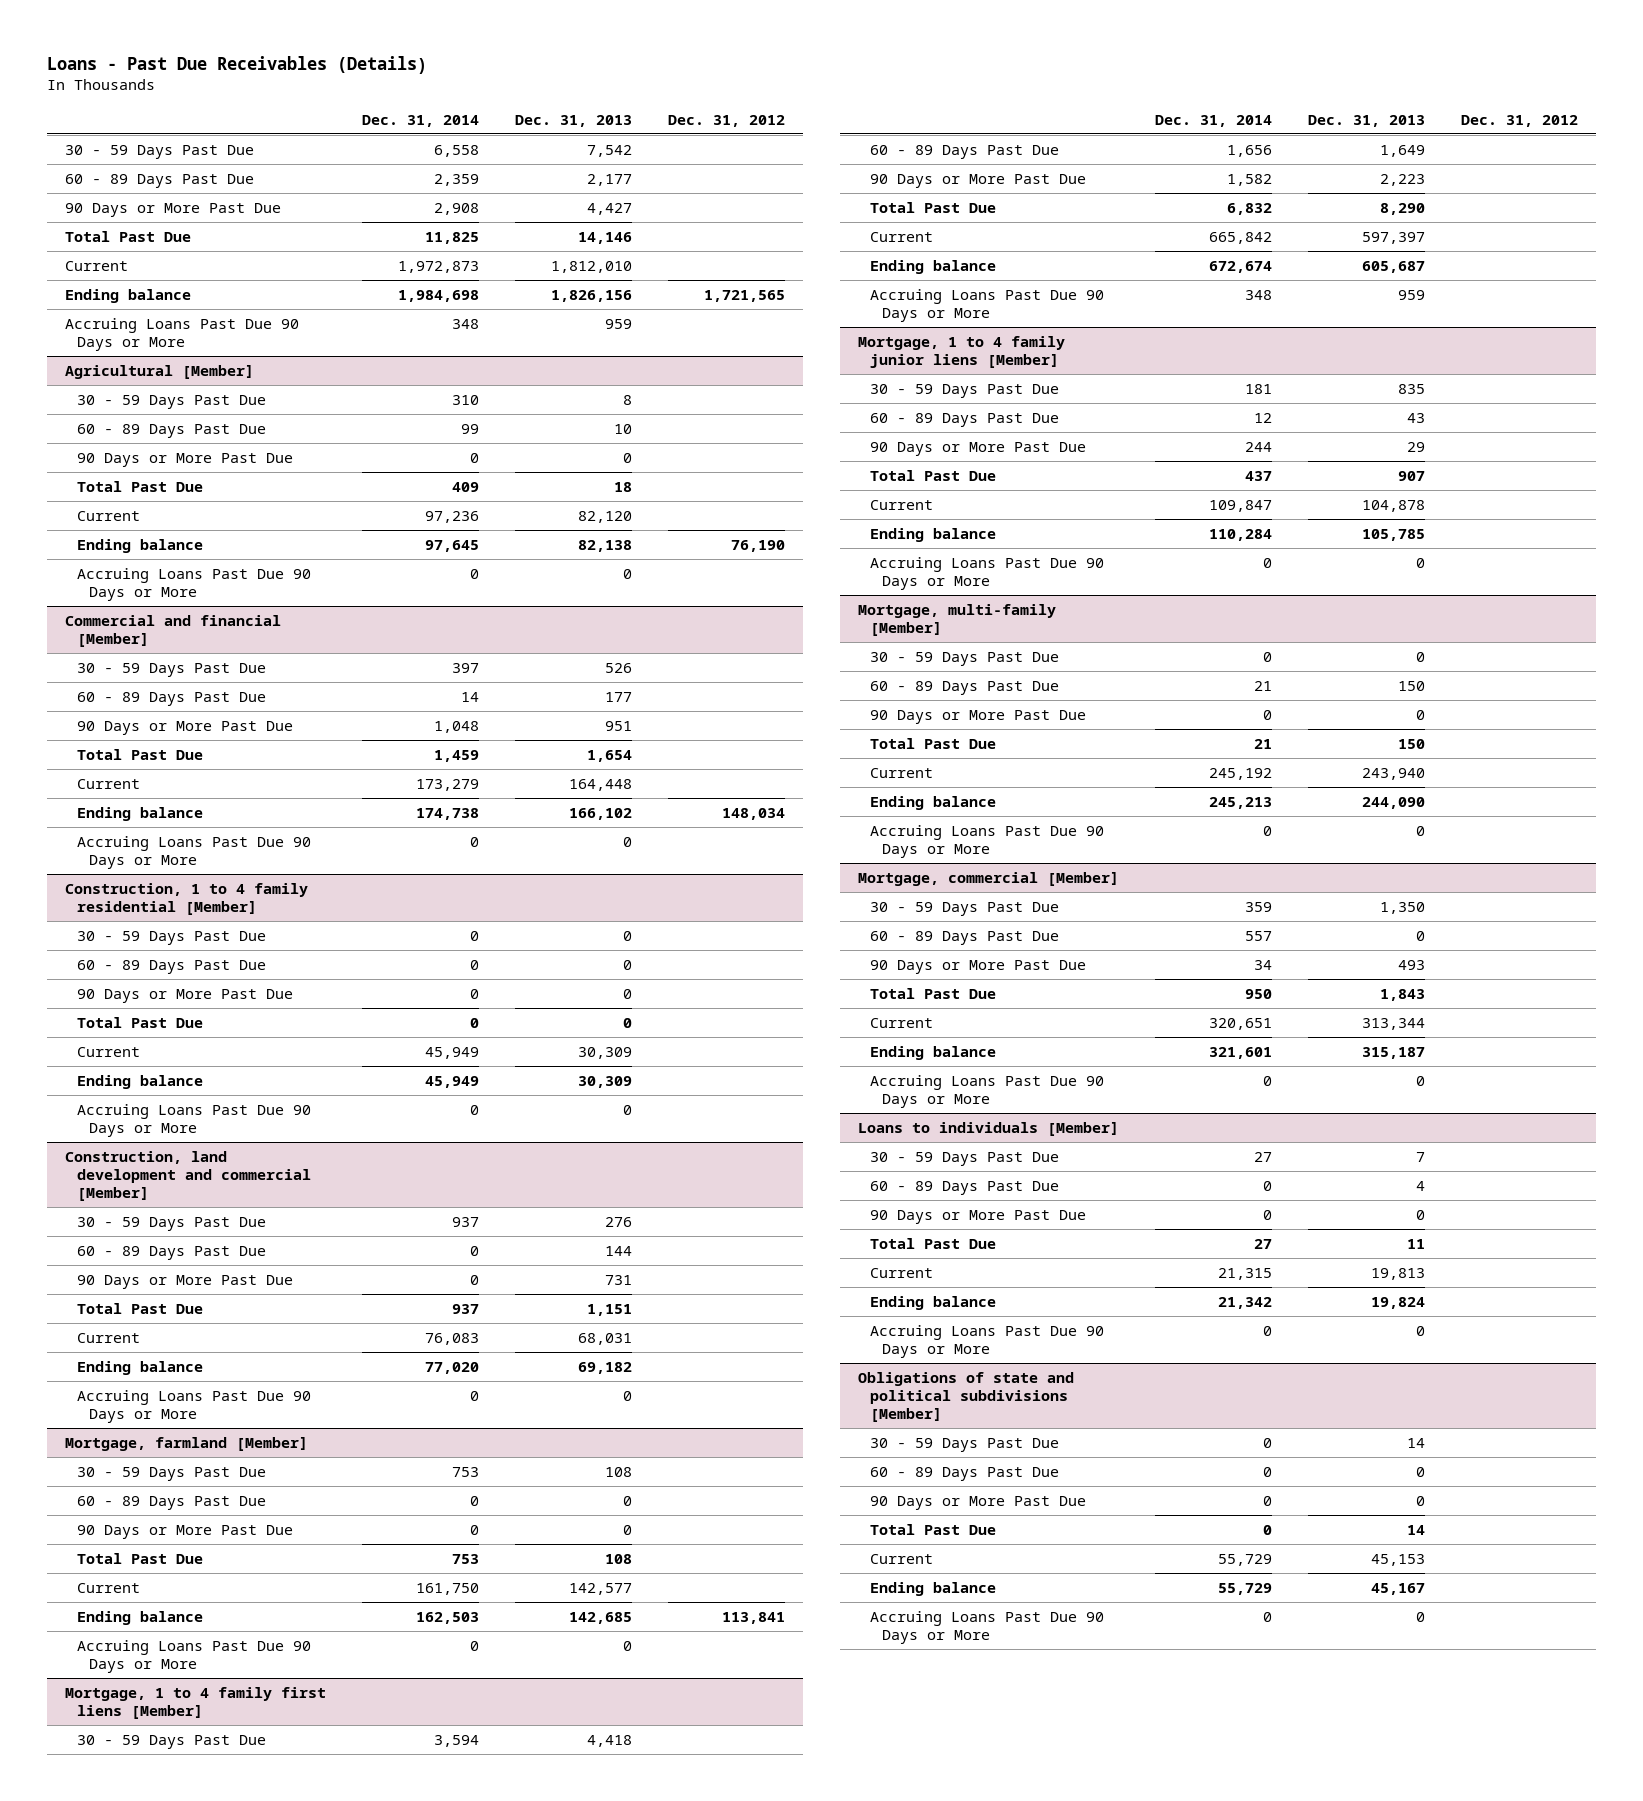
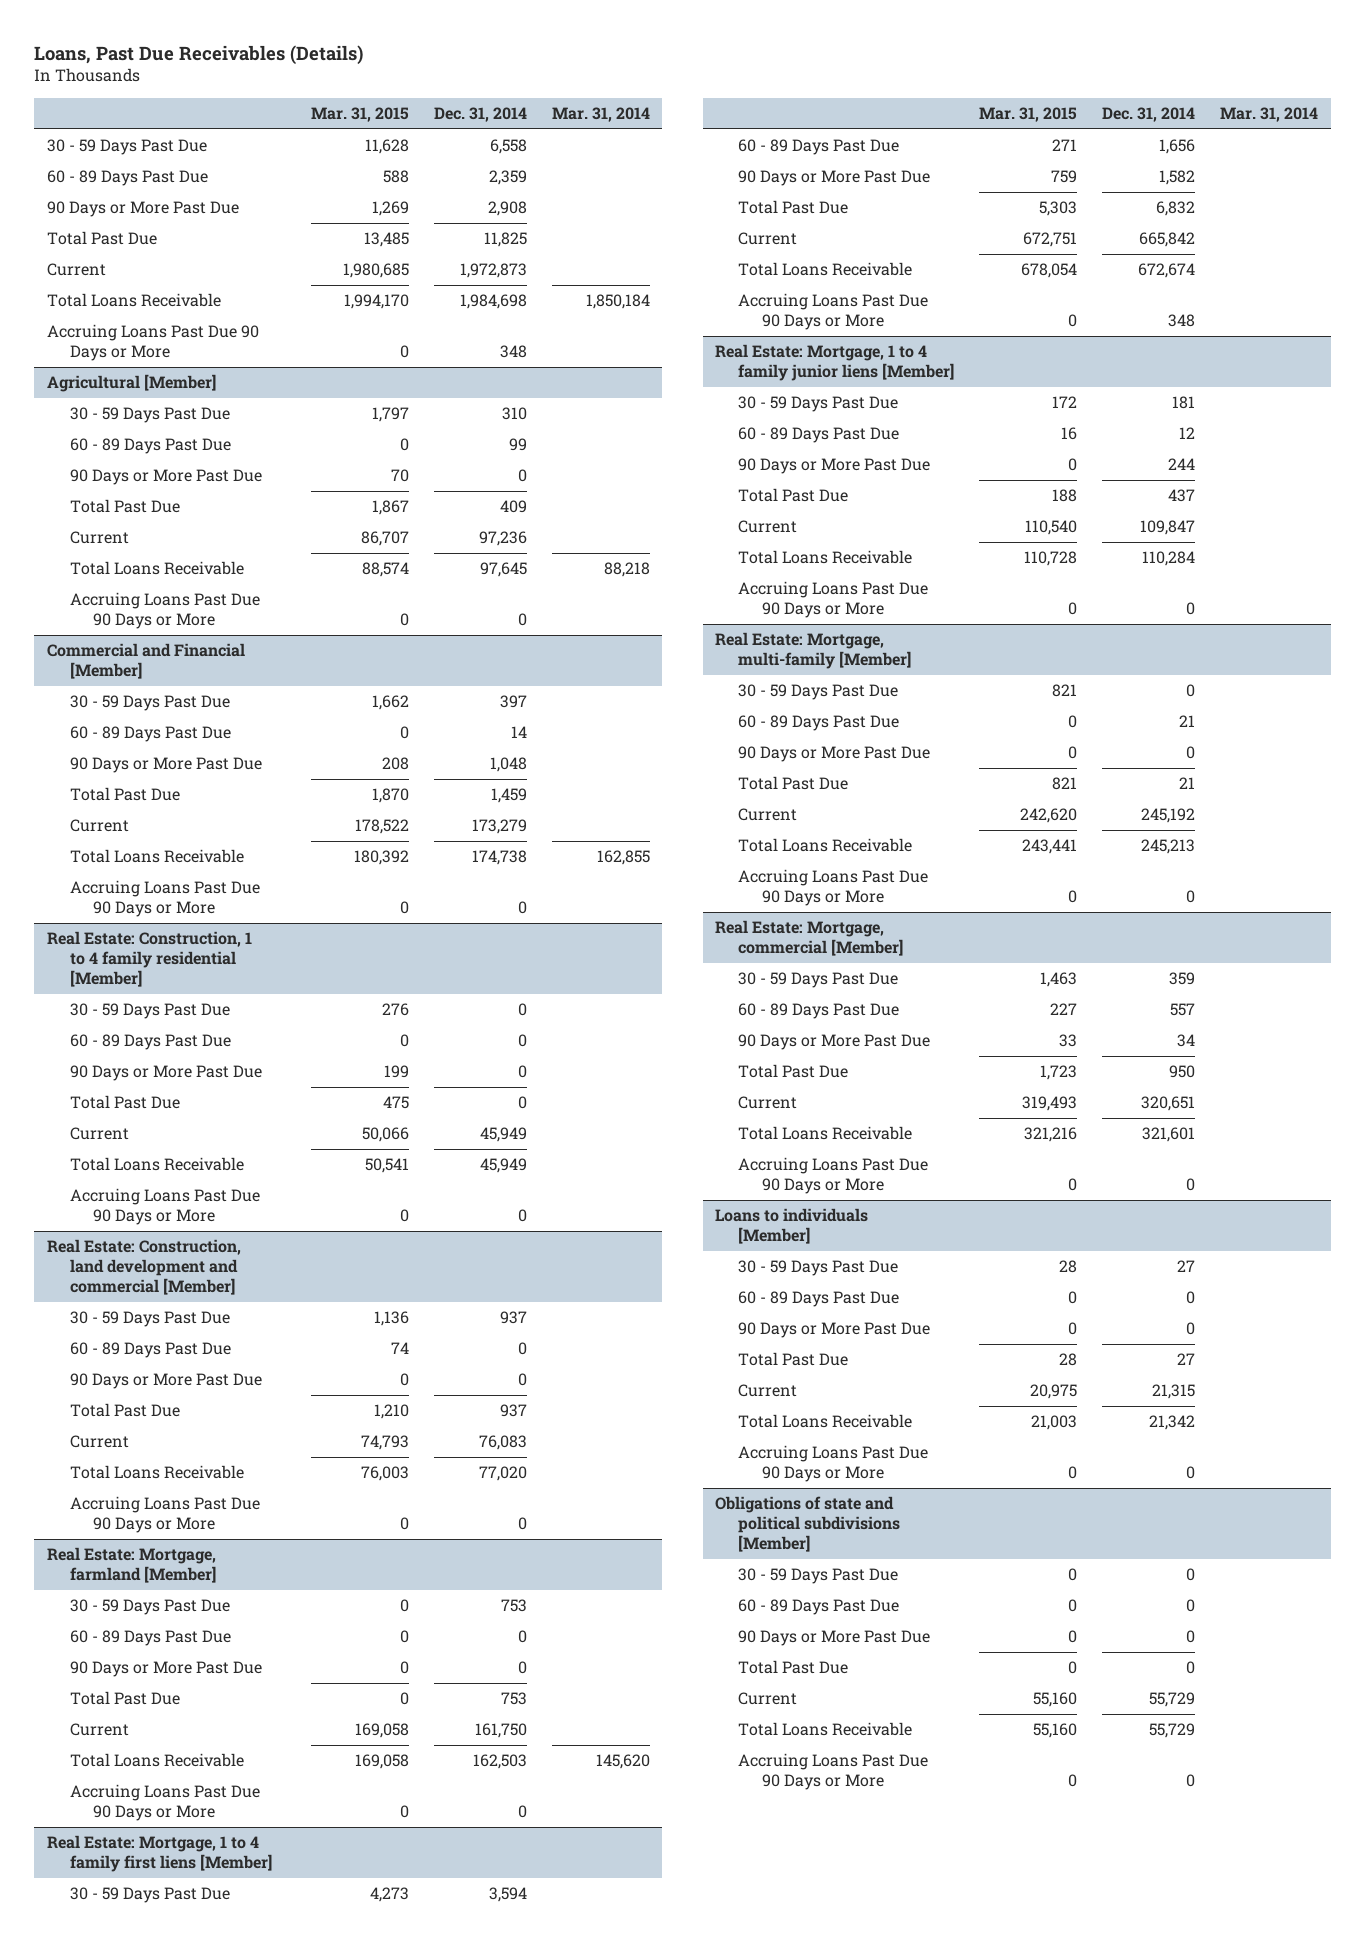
[46,55,427,74] Loans - Past Due Receivables (Details) -> [34,44,364,65] Loans, Past Due Receivables (Details)
[514,114,632,127] Dec. 31, 2013 -> none
[667,114,785,127] Dec. 31, 2012 -> none
none -> [310,106,409,122] Mar. 31, 2015
none -> [551,106,650,122] Mar. 31, 2014
[64,288,191,303] Ending balance -> [46,293,221,308] Total Loans Receivable
[76,538,203,553] Ending balance -> [70,561,245,576] Total Loans Receivable
[64,614,281,647] Commercial and financial [Member] -> [46,643,245,680] Commercial and Financial [Member]
[76,806,203,821] Ending balance -> [70,849,245,864] Total Loans Receivable
[64,882,308,915] Construction, 1 to 4 family residential [Member] -> [46,931,252,988] Real Estate: Construction, 1 to 4 family residential [Member]
[76,1074,203,1089] Ending balance -> [70,1157,245,1172] Total Loans Receivable
[64,1150,311,1201] Construction, land development and commercial [Member] -> [46,1239,241,1296] Real Estate: Construction, land development and commercial [Member]
[76,1360,203,1375] Ending balance -> [70,1465,245,1480] Total Loans Receivable
[64,1436,308,1451] Mortgage, farmland [Member] -> [46,1547,217,1584] Real Estate: Mortgage, farmland [Member]
[76,1610,203,1625] Ending balance -> [70,1753,245,1768] Total Loans Receivable
[64,1686,326,1719] Mortgage, 1 to 4 family first liens [Member] -> [46,1835,273,1873] Real Estate: Mortgage, 1 to 4 family first liens [Member]
[870,259,997,274] Ending balance -> [738,262,913,277] Total Loans Receivable
[858,335,1066,368] Mortgage, 1 to 4 family junior liens [Member] -> [715,344,955,382] Real Estate: Mortgage, 1 to 4 family junior liens [Member]
[870,527,997,542] Ending balance -> [738,550,913,565] Total Loans Receivable
[858,603,1057,636] Mortgage, multi-family [Member] -> [715,632,912,670] Real Estate: Mortgage, multi-family [Member]
[870,795,997,810] Ending balance -> [738,838,913,853] Total Loans Receivable
[858,871,1120,886] Mortgage, commercial [Member] -> [715,920,904,957] Real Estate: Mortgage, commercial [Member]
[870,1045,997,1060] Ending balance -> [738,1126,913,1141] Total Loans Receivable
[870,1295,997,1310] Ending balance -> [738,1414,913,1429] Total Loans Receivable
[870,1581,997,1596] Ending balance -> [738,1722,913,1737] Total Loans Receivable

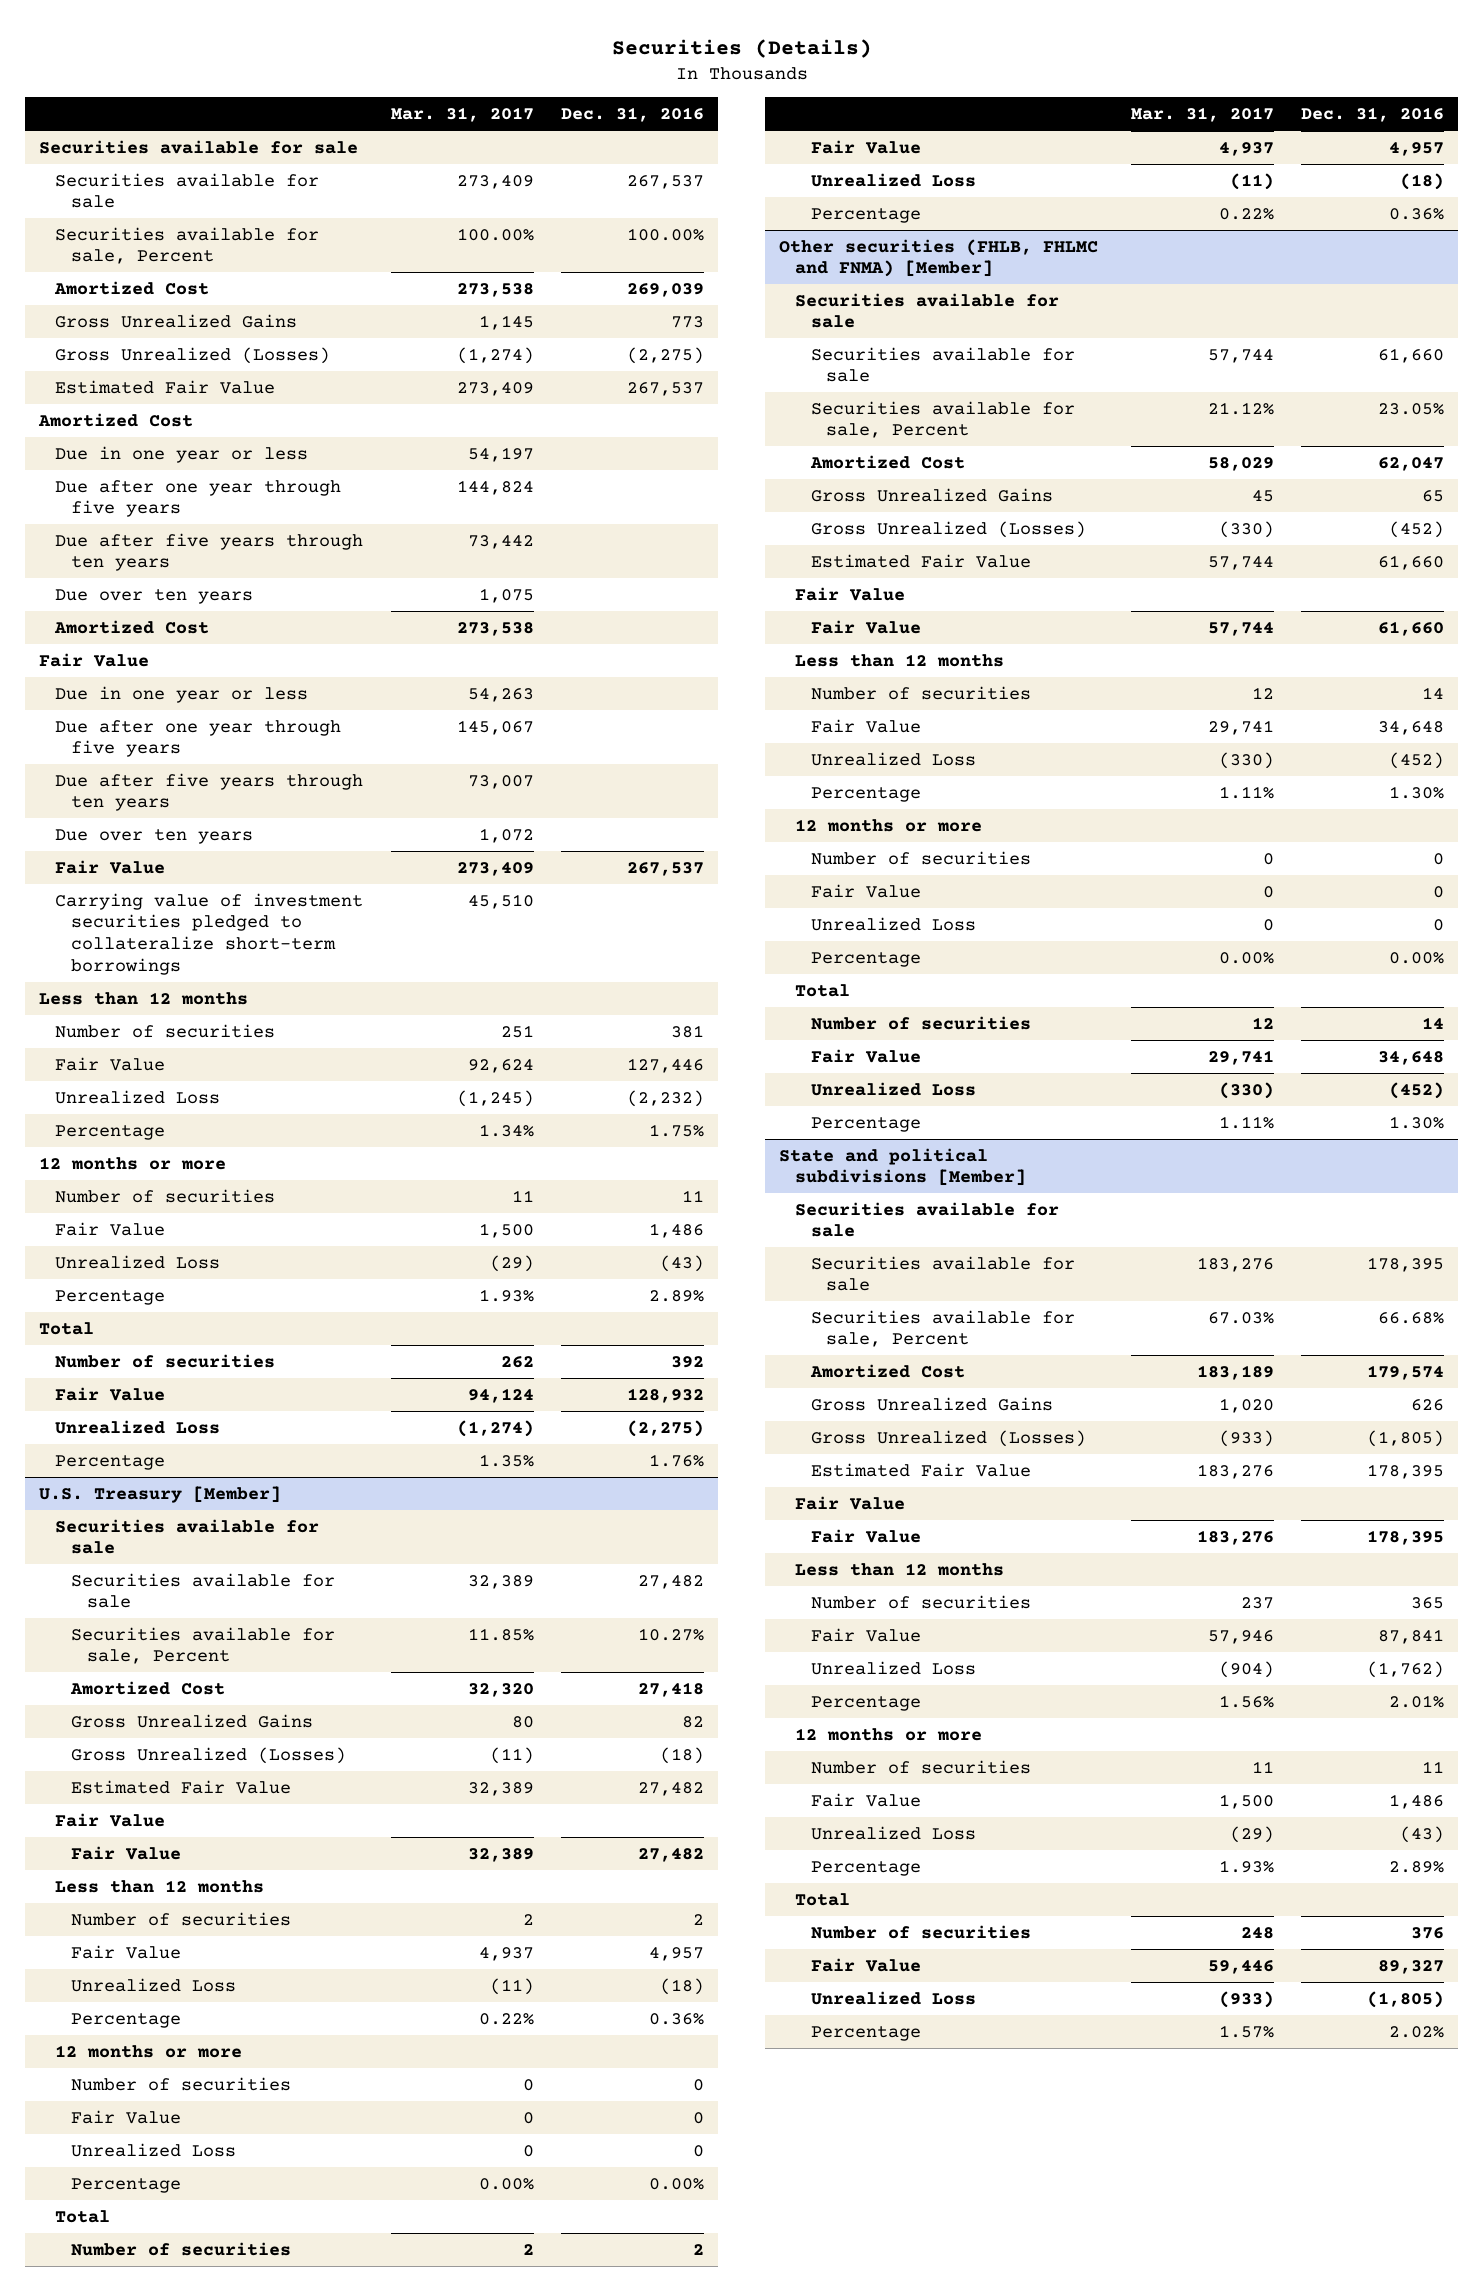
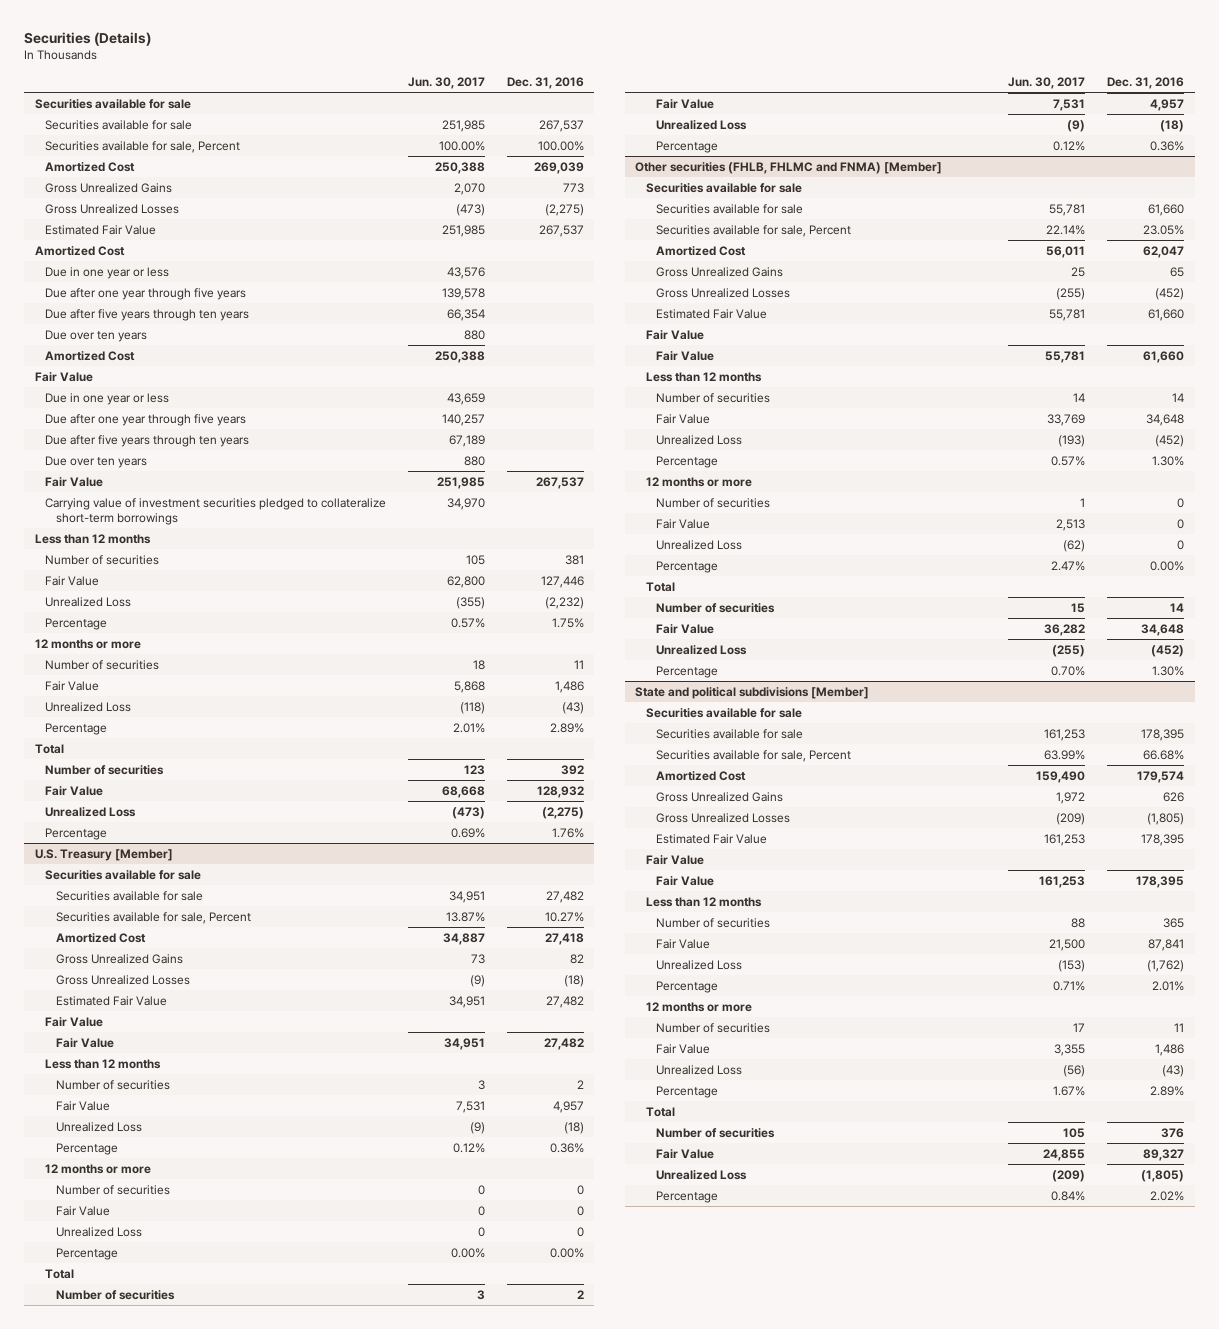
[390,107,534,123] Mar. 31, 2017 -> none
none -> [408,77,486,90] Jun. 30, 2017
[54,346,330,364] Gross Unrealized (Losses) -> [45,203,180,214] Gross Unrealized Losses
[70,1746,346,1764] Gross Unrealized (Losses) -> [55,974,190,985] Gross Unrealized Losses
[810,520,1086,538] Gross Unrealized (Losses) -> [656,287,791,298] Gross Unrealized Losses
[810,1429,1086,1447] Gross Unrealized (Losses) -> [656,812,791,823] Gross Unrealized Losses

